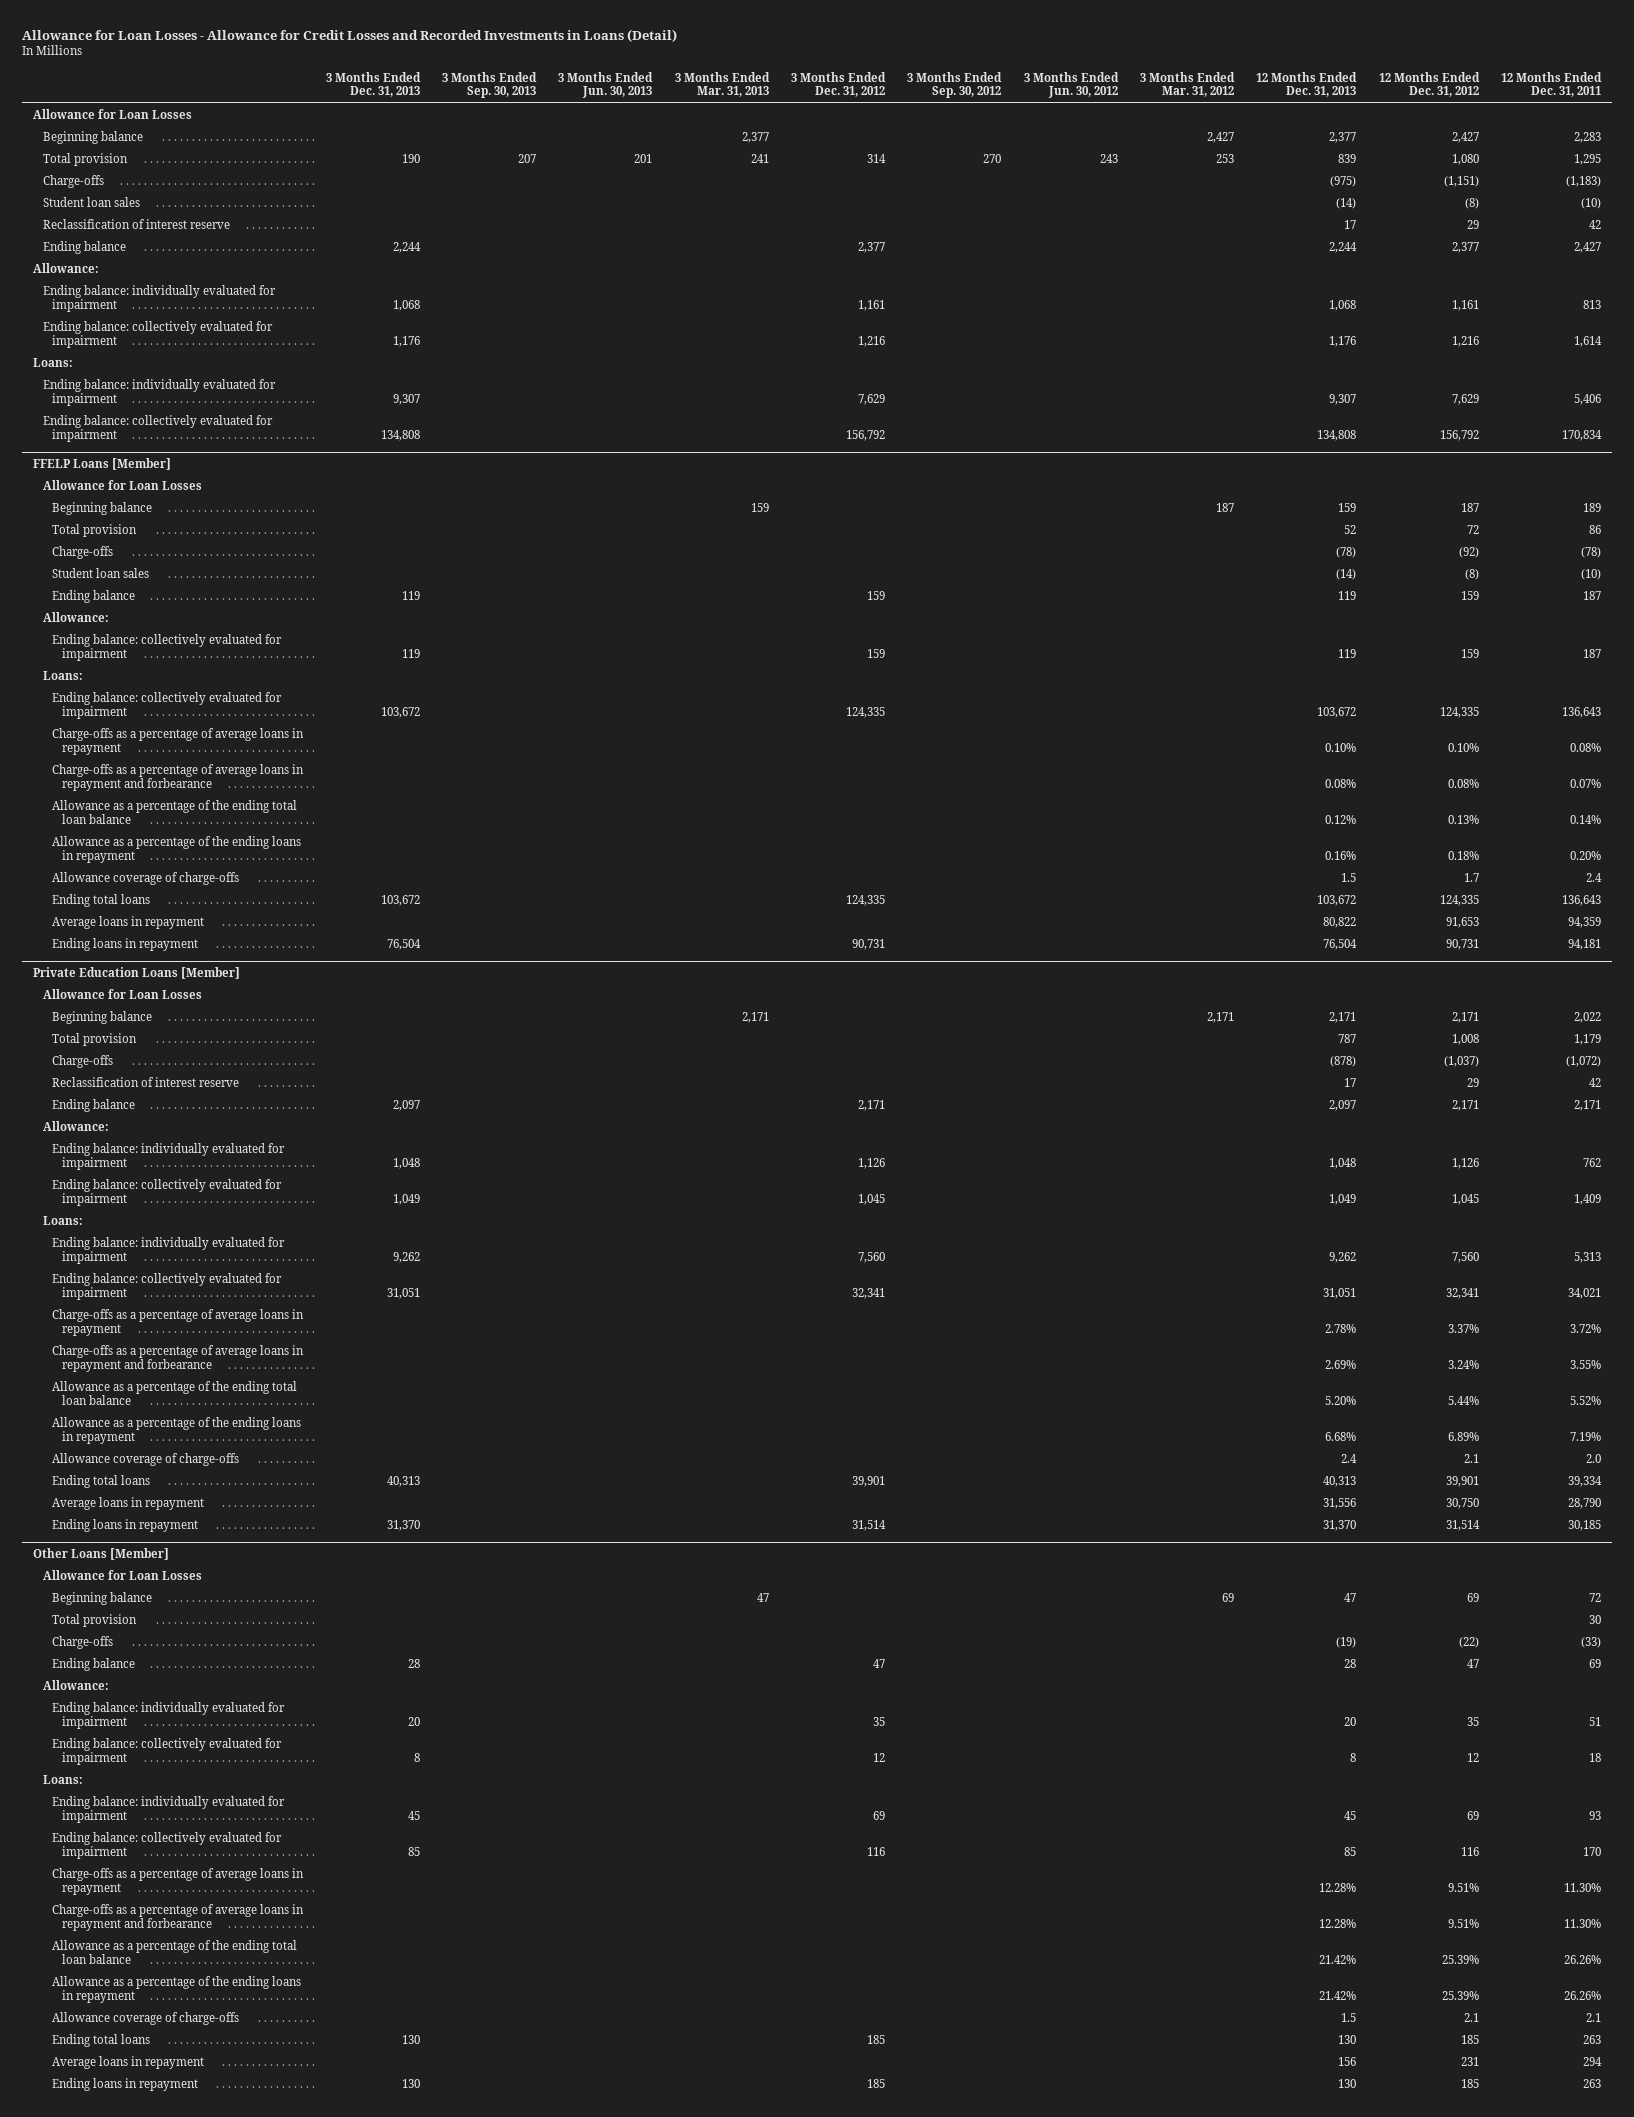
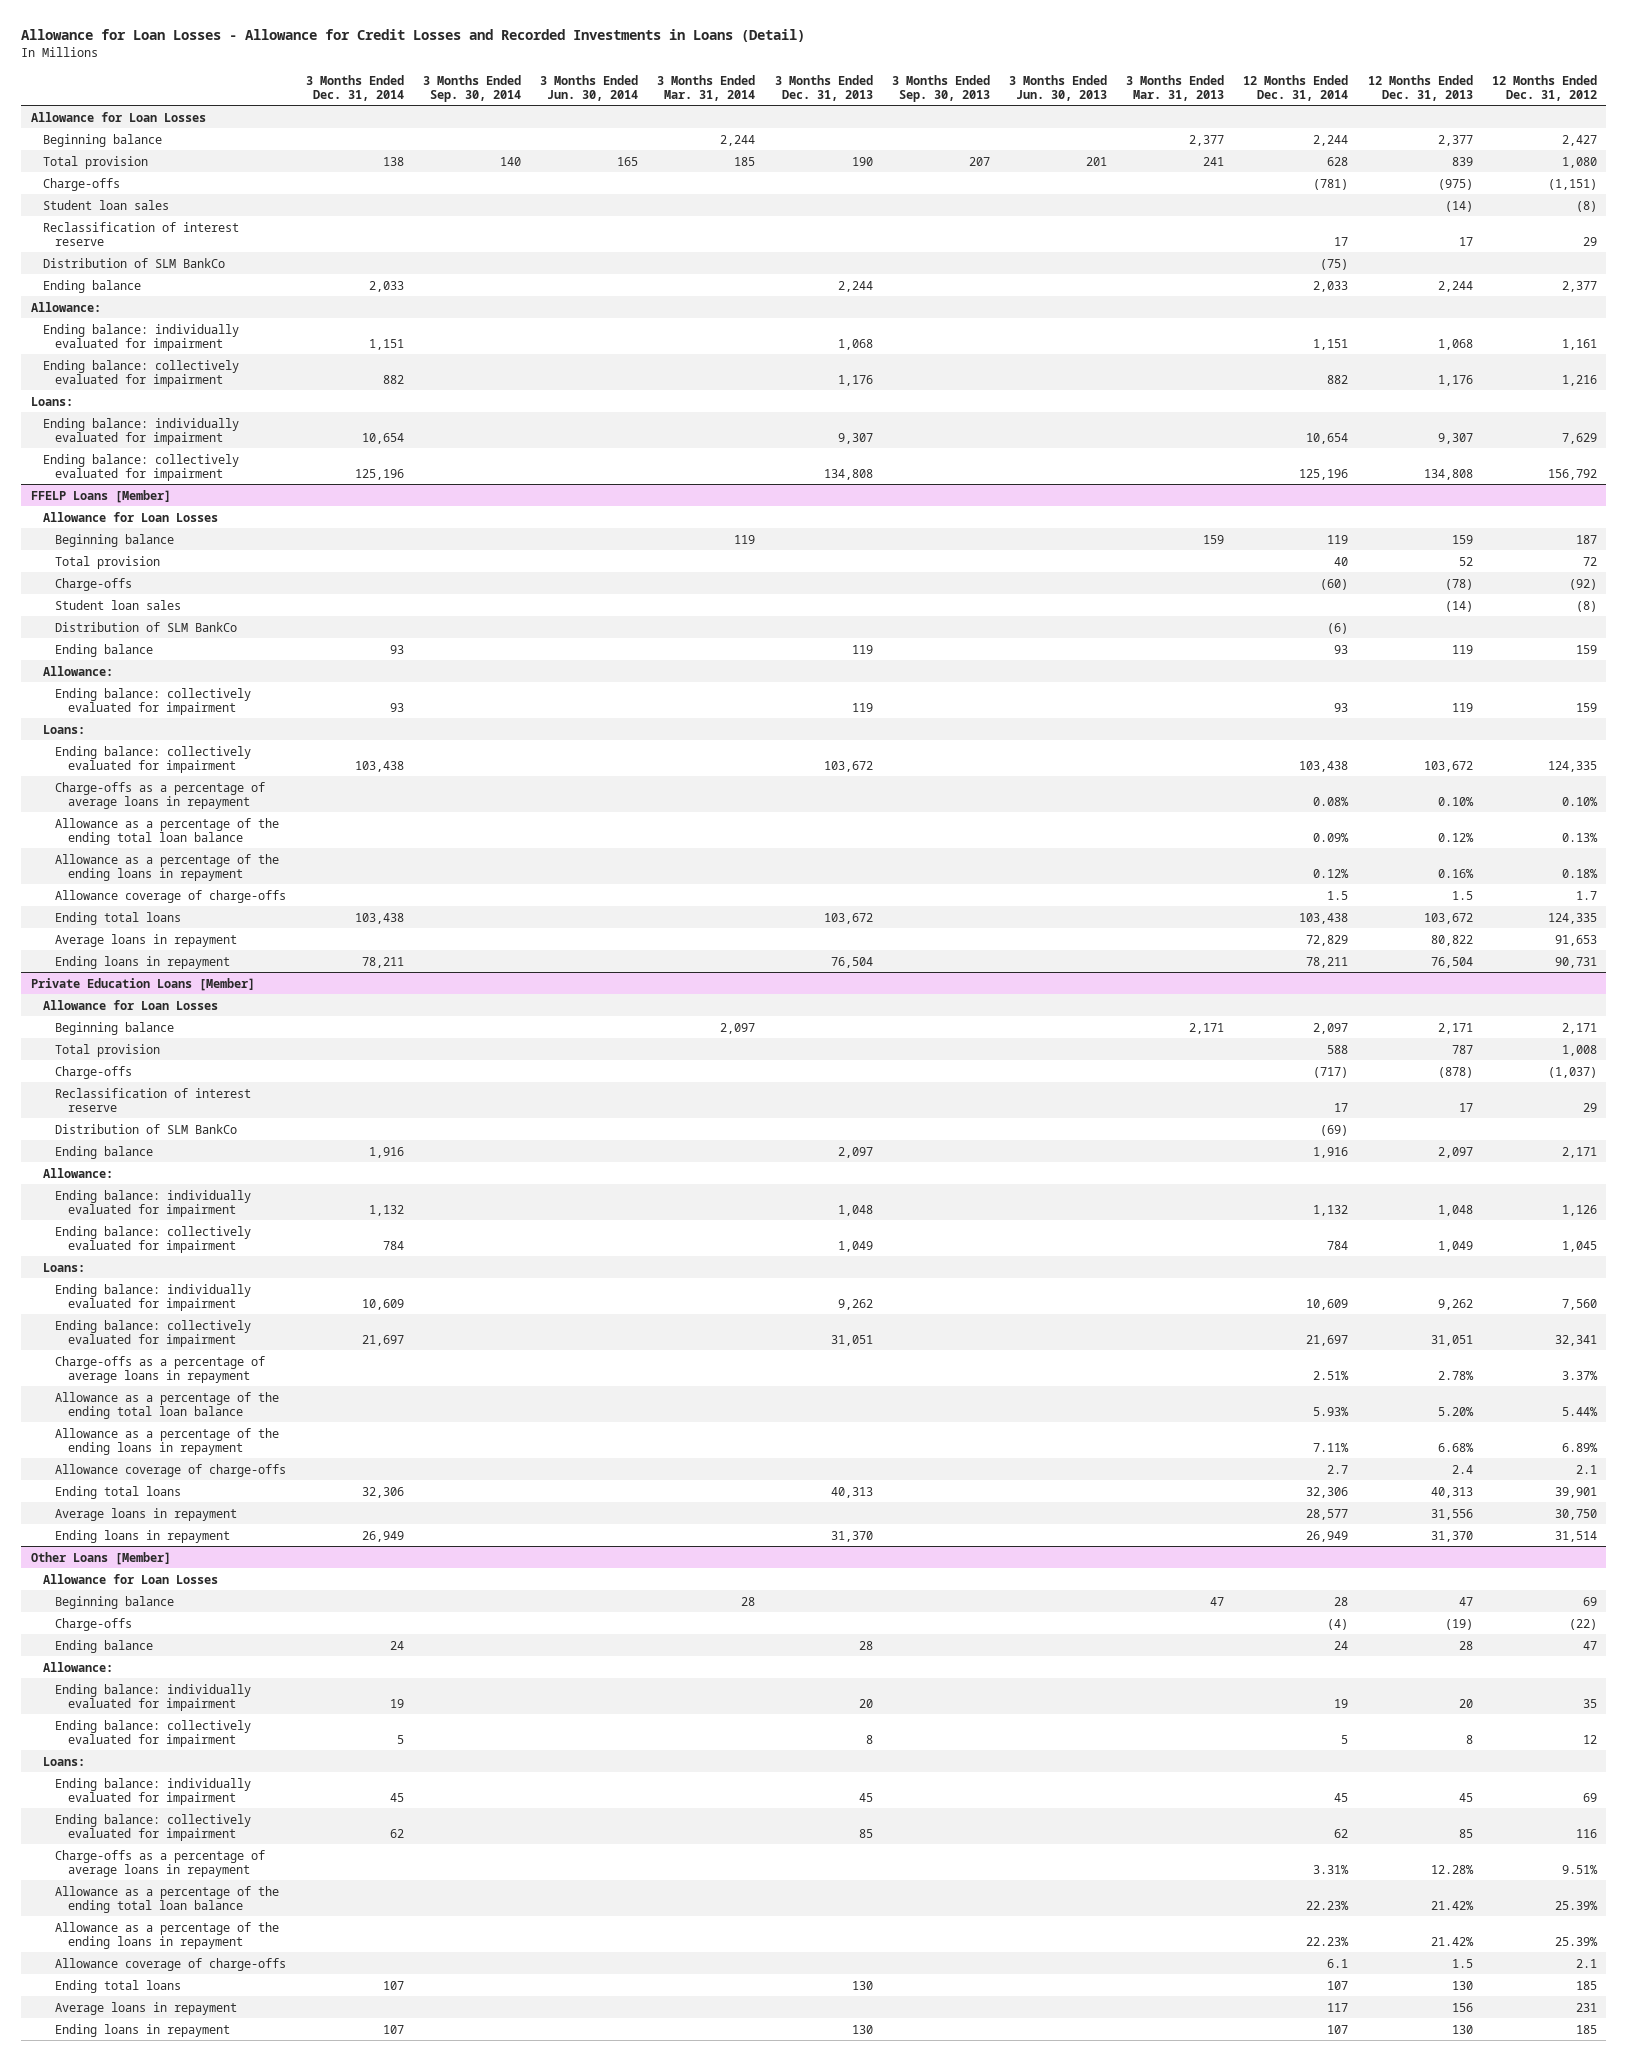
[790,71,886,98] 3 Months Ended Dec. 31, 2012 -> none
[907,71,1003,99] 3 Months Ended Sep. 30, 2012 -> none
[1023,71,1119,99] 3 Months Ended Jun. 30, 2012 -> none
[1139,71,1235,98] 3 Months Ended Mar. 31, 2012 -> none
[1500,71,1602,98] 12 Months Ended Dec. 31, 2011 -> none
none -> [305,74,404,101] 3 Months Ended Dec. 31, 2014
none -> [422,74,521,102] 3 Months Ended Sep. 30, 2014
none -> [540,74,639,101] 3 Months Ended Jun. 30, 2014
none -> [657,74,756,101] 3 Months Ended Mar. 31, 2014
none -> [1243,74,1349,101] 12 Months Ended Dec. 31, 2014
none -> [43,257,226,268] Distribution of SLM BankCo
none -> [55,621,238,632] Distribution of SLM BankCo
[52,764,305,792] Charge-offs as a percentage of average loans in repayment and forbearance -> none
none -> [55,1123,238,1134] Distribution of SLM BankCo
[52,1345,305,1373] Charge-offs as a percentage of average loans in repayment and forbearance -> none
[52,1614,138,1628] Total provision -> none
[52,1904,305,1932] Charge-offs as a percentage of average loans in repayment and forbearance -> none

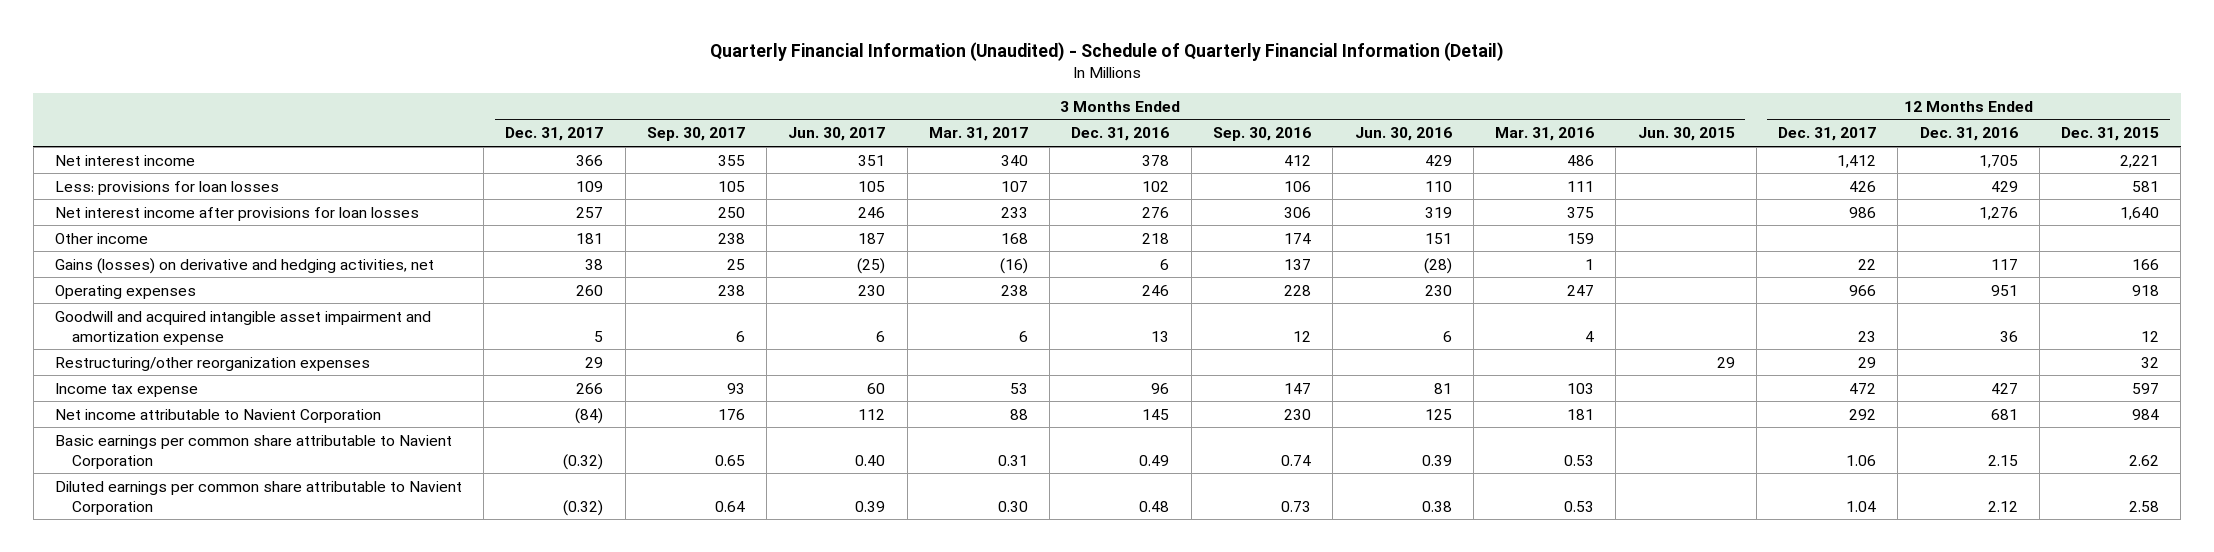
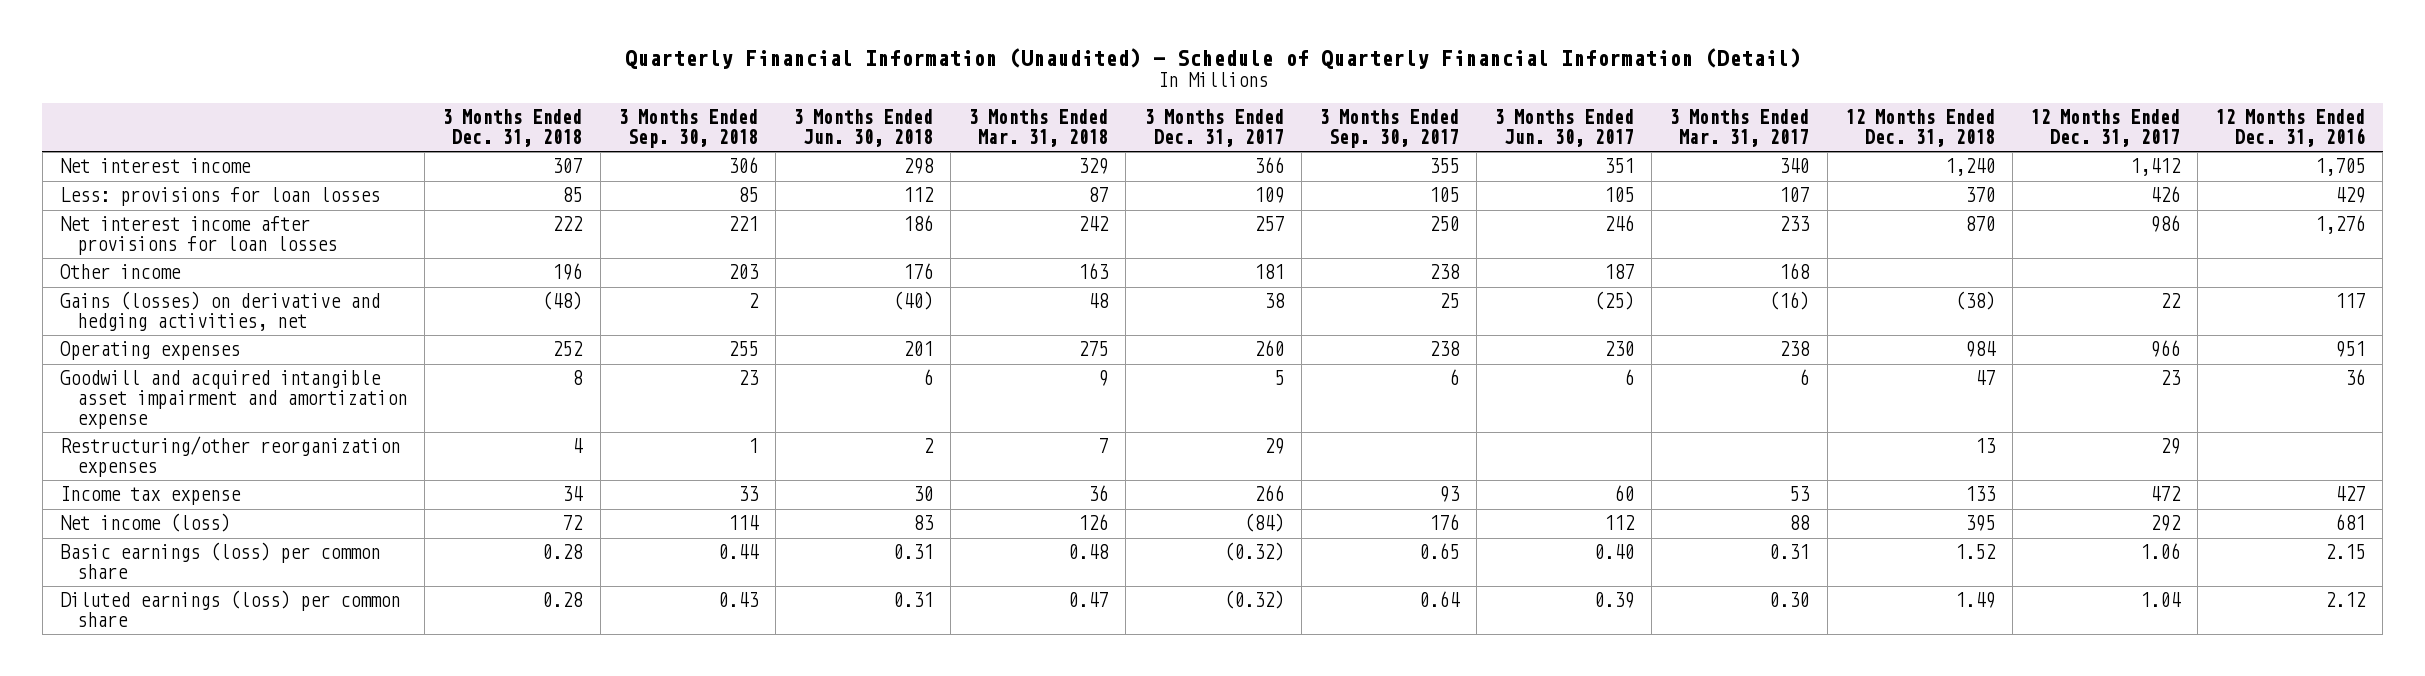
[1071,127,1170,142] Dec. 31, 2016 -> none
[1213,127,1312,142] Sep. 30, 2016 -> none
[1354,127,1452,142] Jun. 30, 2016 -> none
[1495,127,1595,142] Mar. 31, 2016 -> none
[1637,127,1735,142] Jun. 30, 2015 -> none
[2061,127,2160,142] Dec. 31, 2015 -> none
none -> [442,109,583,147] 3 Months Ended Dec. 31, 2018
none -> [617,109,758,148] 3 Months Ended Sep. 30, 2018
none -> [792,109,933,147] 3 Months Ended Jun. 30, 2018
none -> [968,109,1109,147] 3 Months Ended Mar. 31, 2018
none -> [1844,109,1995,147] 12 Months Ended Dec. 31, 2018
[54,408,381,423] Net income attributable to Navient Corporation -> [60,513,231,533] Net income (loss)
[54,434,452,469] Basic earnings per common share attributable to Navient Corporation -> [60,542,381,580] Basic earnings (loss) per common share
[54,480,462,515] Diluted earnings per common share attributable to Navient Corporation -> [60,590,401,628] Diluted earnings (loss) per common share

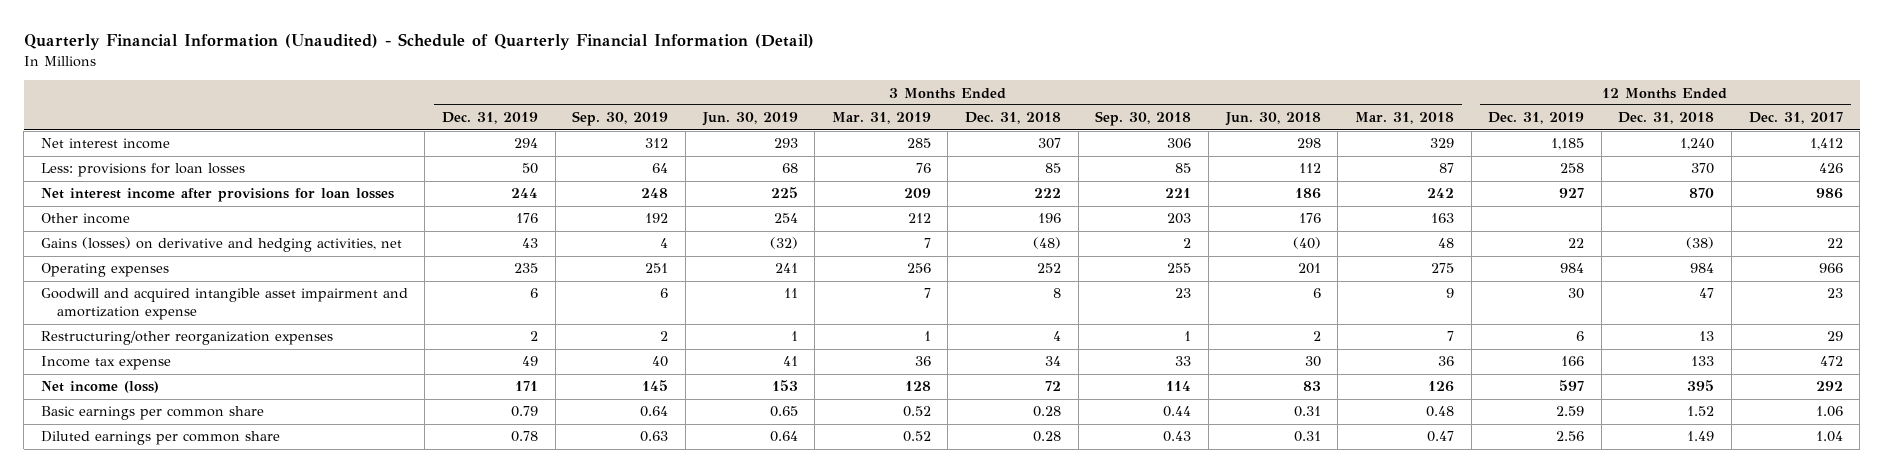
[1143,109,1284,147] 3 Months Ended Dec. 31, 2017 -> none
[1318,109,1459,148] 3 Months Ended Sep. 30, 2017 -> none
[1494,109,1635,147] 3 Months Ended Jun. 30, 2017 -> none
[1669,109,1810,147] 3 Months Ended Mar. 31, 2017 -> none
[2215,109,2366,147] 12 Months Ended Dec. 31, 2016 -> none
none -> [442,112,539,125] Dec. 31, 2019
none -> [572,111,669,127] Sep. 30, 2019
none -> [701,112,798,127] Jun. 30, 2019
none -> [831,112,931,125] Mar. 31, 2019
none -> [1488,112,1585,125] Dec. 31, 2019
[60,542,381,580] Basic earnings (loss) per common share -> [40,406,264,421] Basic earnings per common share
[60,590,401,628] Diluted earnings (loss) per common share -> [40,431,280,446] Diluted earnings per common share

